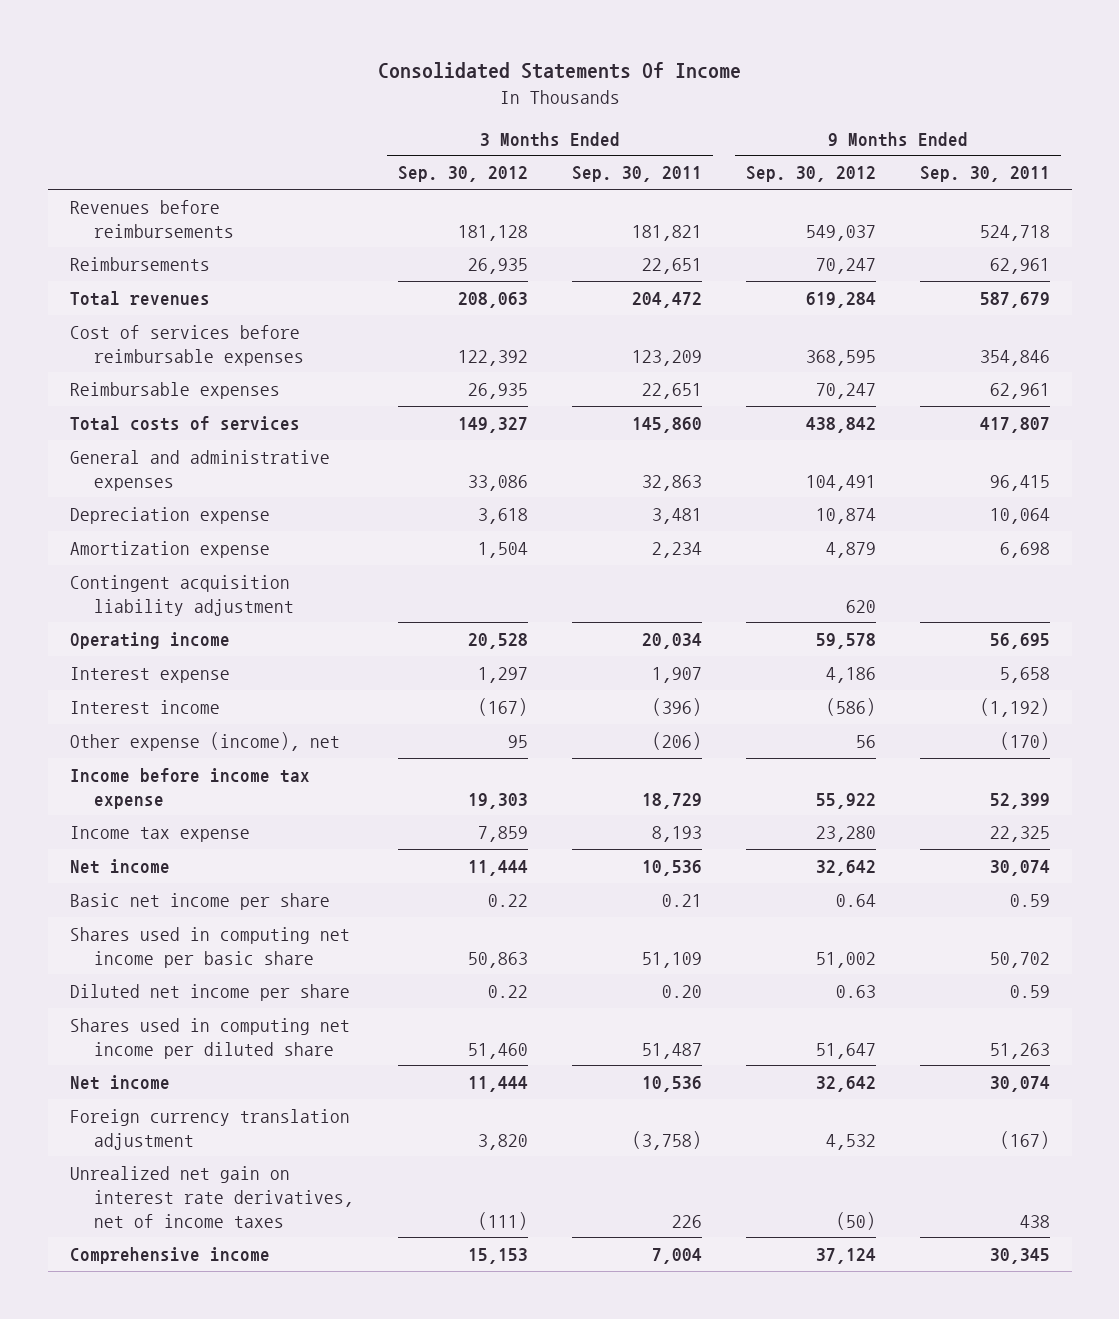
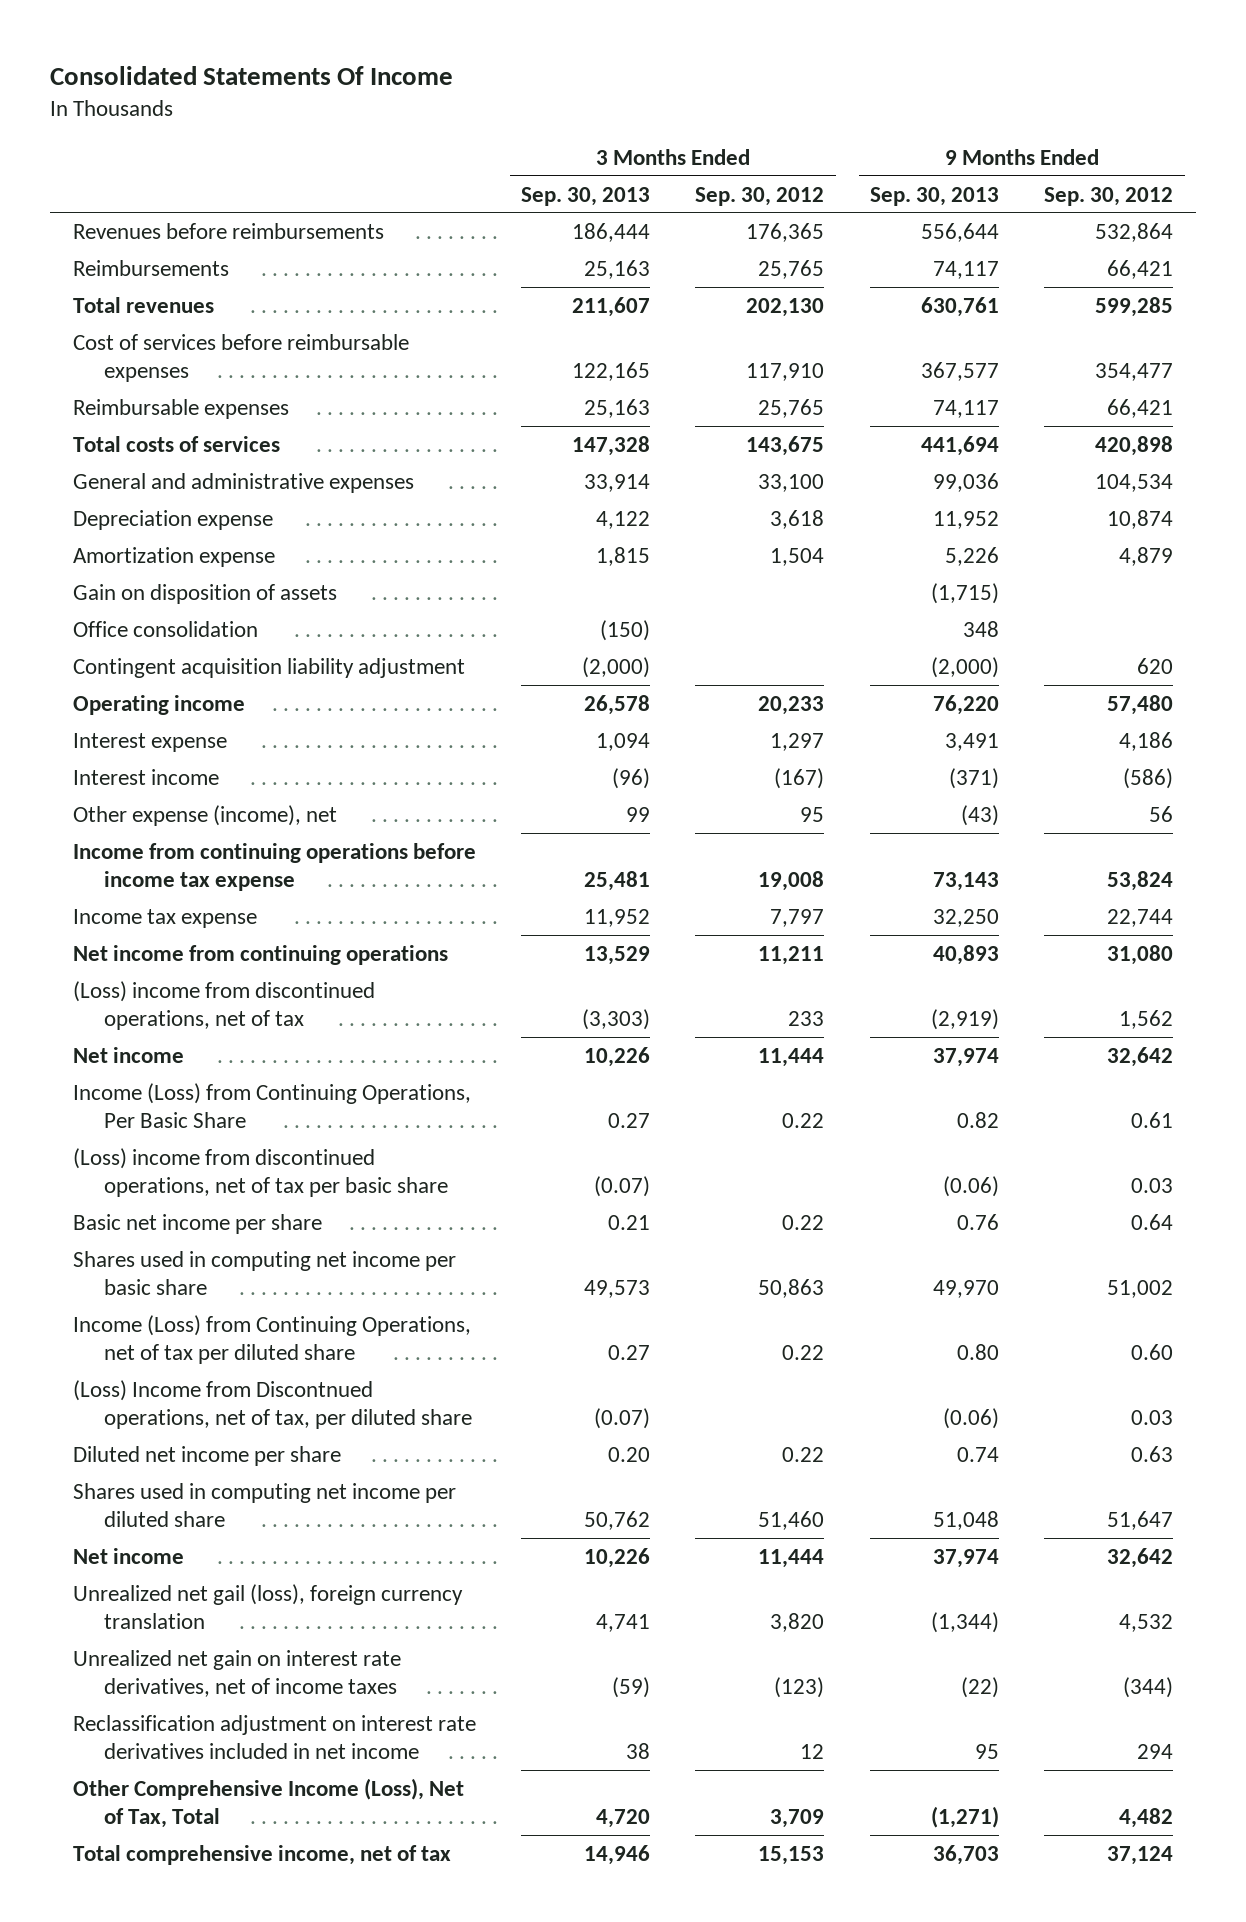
[571,166,702,183] Sep. 30, 2011 -> none
[919,166,1050,183] Sep. 30, 2011 -> none
none -> [520,186,650,206] Sep. 30, 2013
none -> [869,186,999,206] Sep. 30, 2013
[457,224,528,241] 181,128 -> [746,222,825,242] 176,365
[805,224,876,241] 549,037 -> [1095,222,1174,242] 532,864
[467,257,528,274] 26,935 -> [758,259,825,279] 25,765
[815,257,876,274] 70,247 -> [1107,259,1174,279] 66,421
[457,291,528,308] 208,063 -> [746,297,825,317] 202,130
[805,291,876,308] 619,284 -> [1095,296,1174,317] 599,285
[457,349,528,366] 122,392 -> [746,363,825,382] 117,910
[805,349,876,366] 368,595 -> [1095,363,1174,382] 354,477
[467,382,528,399] 26,935 -> [758,398,825,418] 25,765
[815,382,876,399] 70,247 -> [1107,398,1174,418] 66,421
[457,416,528,433] 149,327 -> [746,435,825,456] 143,675
[805,416,876,433] 438,842 -> [1095,435,1174,456] 420,898
[467,474,528,491] 33,086 -> [758,473,825,492] 33,100
[805,474,876,491] 104,491 -> [1095,473,1174,492] 104,534
none -> [72,583,337,604] Gain on disposition of assets
none -> [72,620,258,637] Office consolidation
[467,632,528,649] 20,528 -> [758,695,825,715] 20,233
[815,632,876,649] 59,578 -> [1107,694,1174,715] 57,480
[69,767,310,809] Income before income tax expense -> [72,842,476,892] Income from continuing operations before income tax expense
[467,792,528,809] 19,303 -> [758,871,825,892] 19,008
[815,792,876,809] 55,922 -> [1107,871,1174,892] 53,824
[477,825,528,842] 7,859 -> [770,908,825,927] 7,797
[815,825,876,842] 23,280 -> [1107,908,1174,927] 22,744
none -> [72,944,448,965] Net income from continuing operations
none -> [72,980,375,1031] (Loss) income from discontinued operations, net of tax
none -> [72,1082,471,1129] Income (Loss) from Continuing Operations, Per Basic Share
none -> [72,1147,449,1198] (Loss) income from discontinued operations, net of tax per basic share
none -> [72,1314,471,1365] Income (Loss) from Continuing Operations, net of tax per diluted share
none -> [72,1379,473,1430] (Loss) Income from Discontnued operations, net of tax, per diluted share
[69,1108,350,1150] Foreign currency translation adjustment -> [72,1583,463,1630] Unrealized net gail (loss), foreign currency translation
[477,1211,528,1230] (111) -> [774,1677,825,1699] (123)
[835,1211,876,1230] (50) -> [1123,1677,1174,1699] (344)
none -> [72,1714,476,1760] Reclassification adjustment on interest rate derivatives included in net income
none -> [72,1777,464,1829] Other Comprehensive Income (Loss), Net of Tax, Total
[69,1246,270,1264] Comprehensive income -> [72,1844,451,1865] Total comprehensive income, net of tax

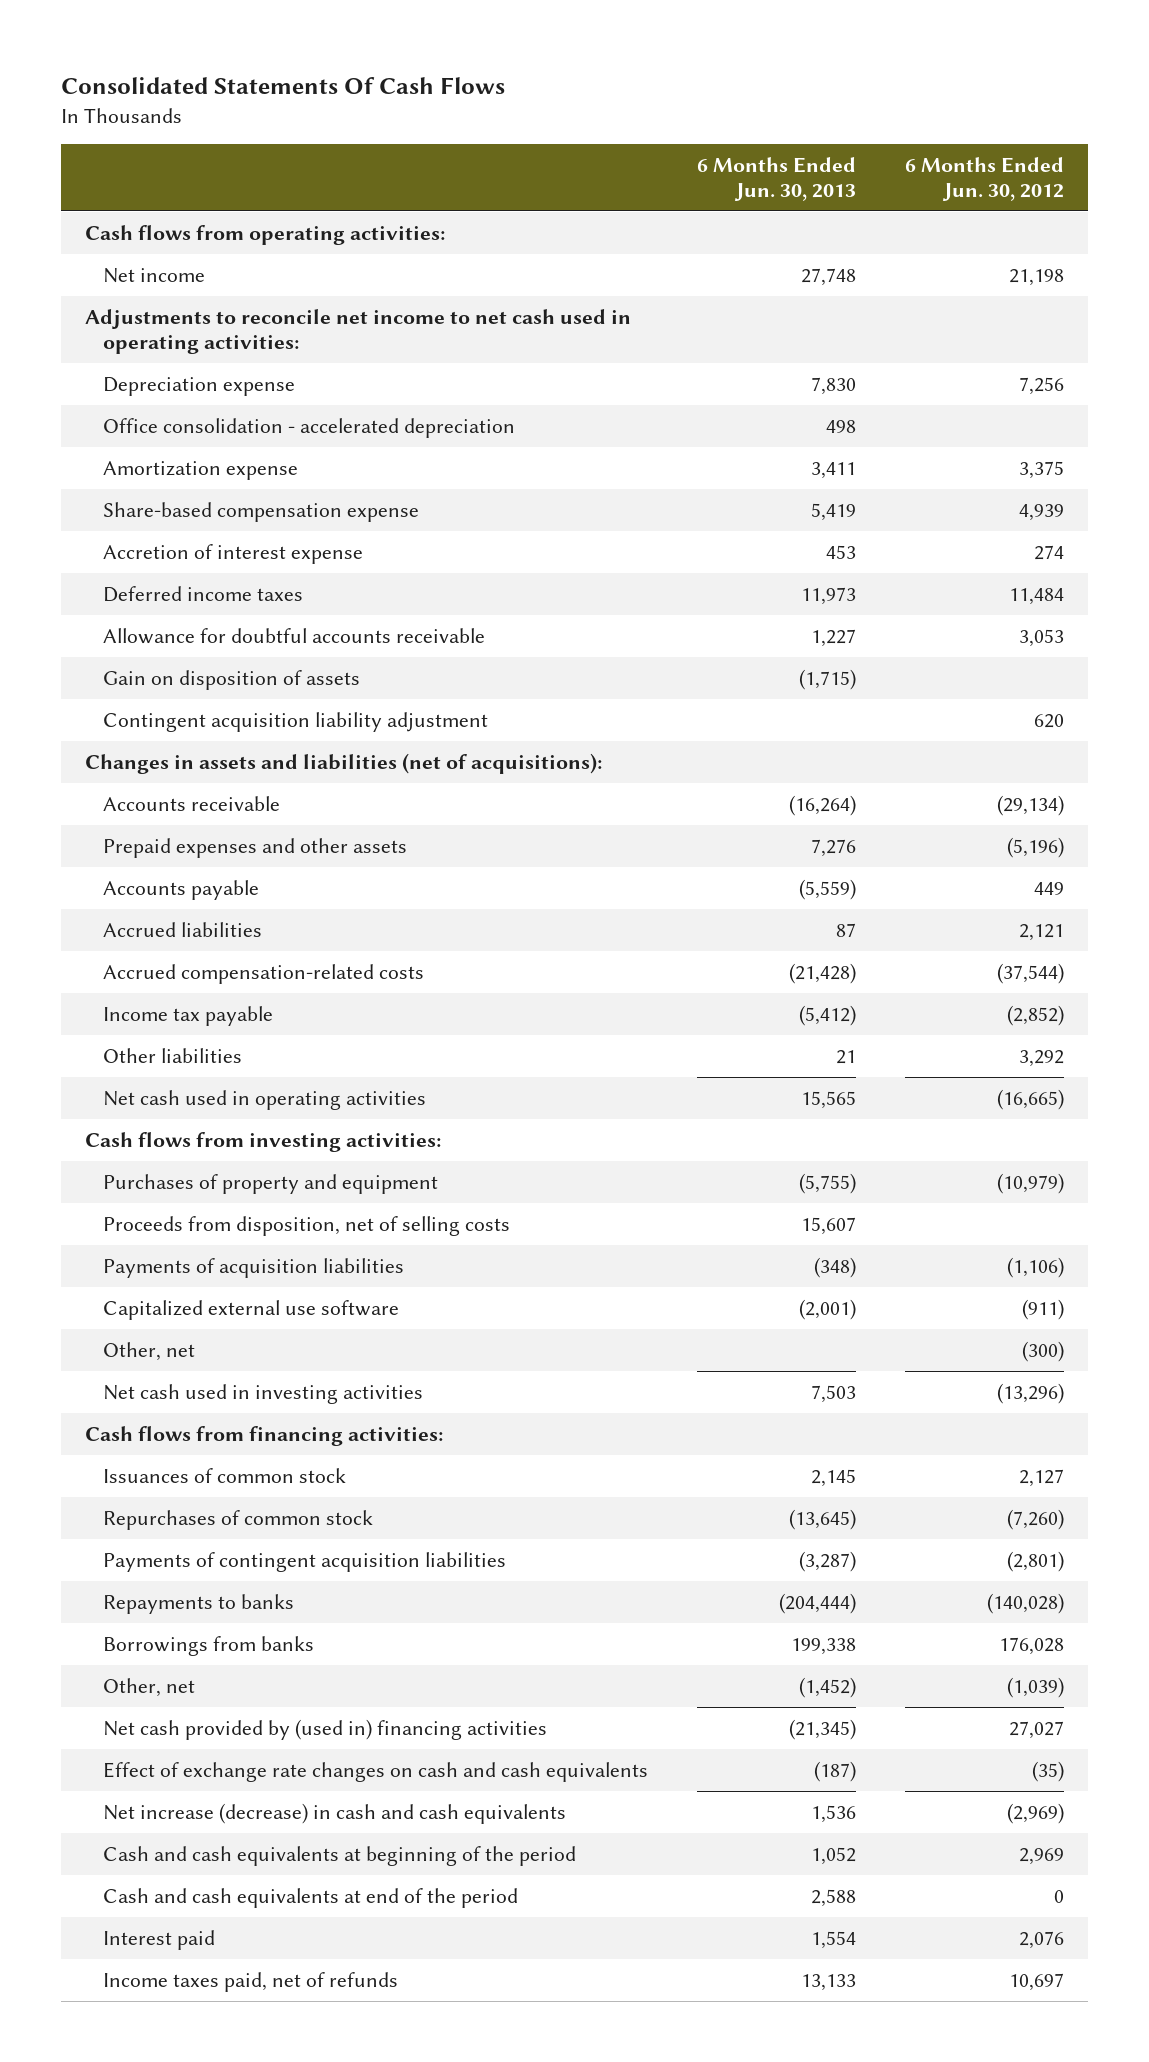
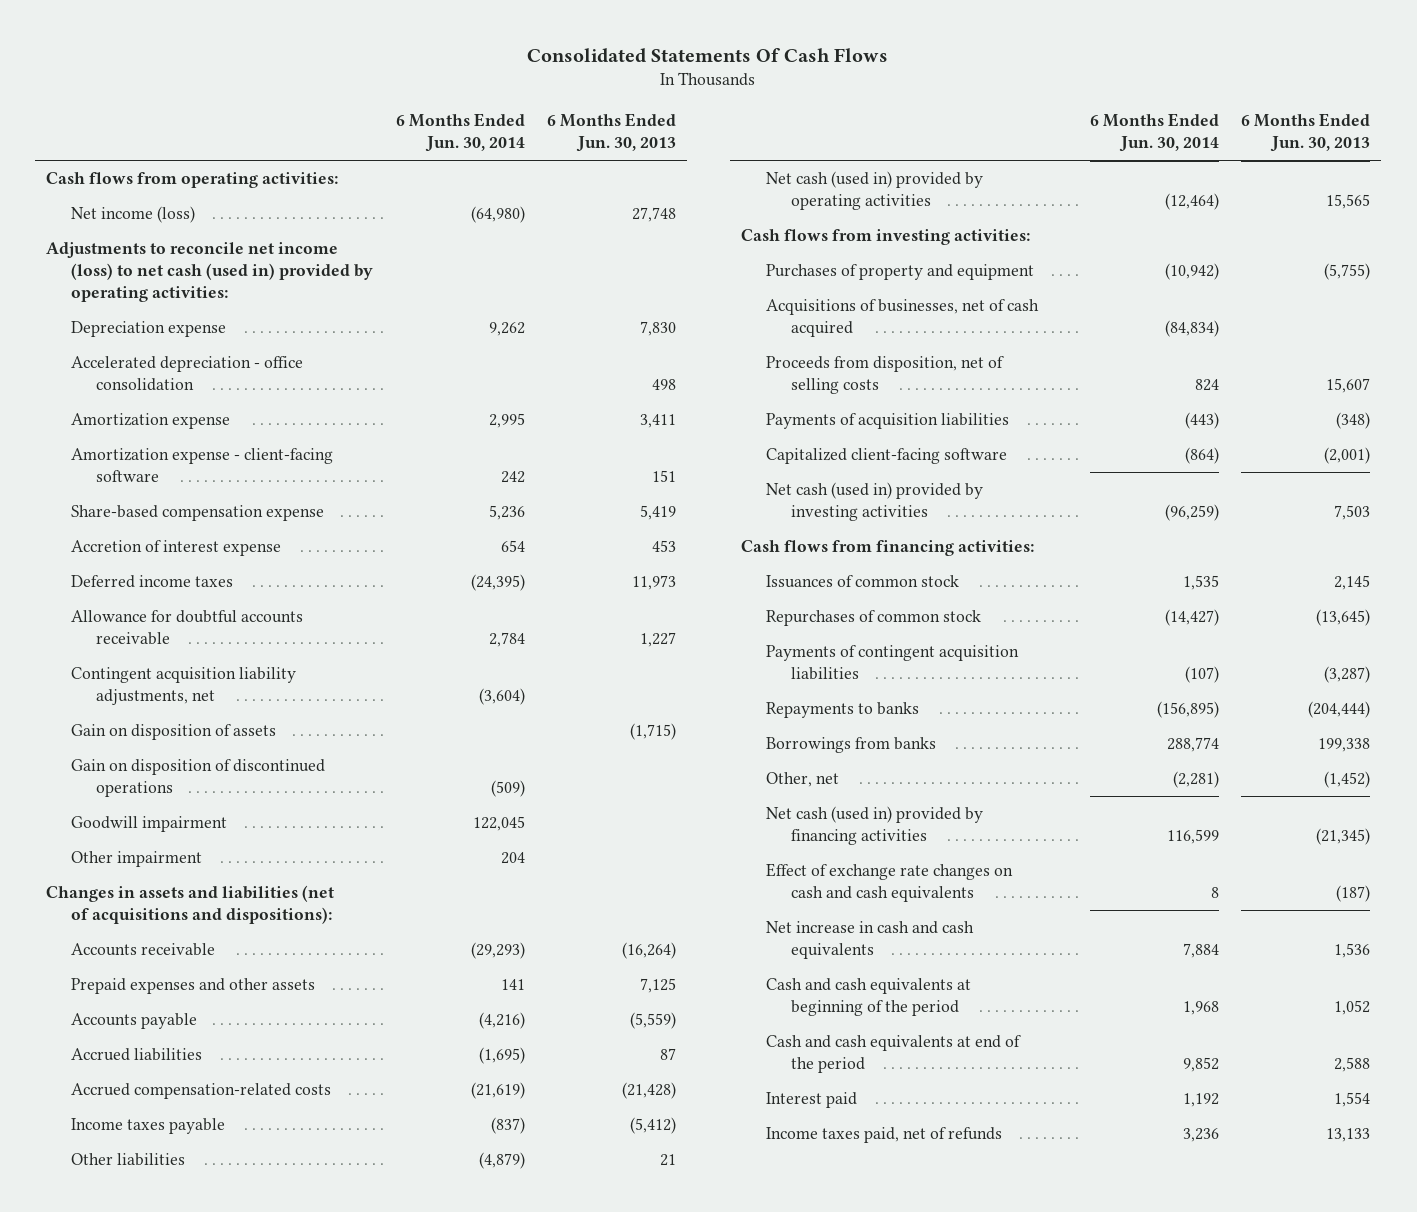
[904,156,1064,201] 6 Months Ended Jun. 30, 2012 -> none
none -> [395,112,525,152] 6 Months Ended Jun. 30, 2014
[103,267,206,283] Net income -> [71,206,196,224] Net income (loss)
[85,308,632,354] Adjustments to reconcile net income to net cash used in operating activities: -> [46,242,374,303] Adjustments to reconcile net income (loss) to net cash (used in) provided by operating activities:
[103,417,516,438] Office consolidation - accelerated depreciation -> [71,356,304,392] Accelerated depreciation - office consolidation
none -> [71,448,334,483] Amortization expense - client-facing software
none -> [71,667,297,706] Contingent acquisition liability adjustments, net
[103,711,489,732] Contingent acquisition liability adjustment -> none
none -> [71,759,326,798] Gain on disposition of discontinued operations
none -> [71,816,228,833] Goodwill impairment
none -> [71,851,203,868] Other impairment
[85,752,603,774] Changes in assets and liabilities (net of acquisitions): -> [46,885,335,925] Changes in assets and liabilities (net of acquisitions and dispositions):
[810,838,856,857] 7,276 -> [639,978,676,994] 7,125
[103,1005,274,1026] Income tax payable -> [71,1118,226,1135] Income taxes payable
[103,1089,427,1110] Net cash used in operating activities -> [765,171,983,211] Net cash (used in) provided by operating activities
none -> [765,299,1039,338] Acquisitions of businesses, net of cash acquired
[103,1341,196,1361] Other, net -> none
[103,1299,400,1320] Capitalized external use software -> [765,448,1007,465] Capitalized client-facing software
[103,1383,424,1404] Net cash used in investing activities -> [765,482,983,522] Net cash (used in) provided by investing activities
[103,1718,548,1740] Net cash provided by (used in) financing activities -> [765,806,983,846] Net cash (used in) provided by financing activities
[103,1802,567,1824] Net increase (decrease) in cash and cash equivalents -> [765,921,974,960] Net increase in cash and cash equivalents

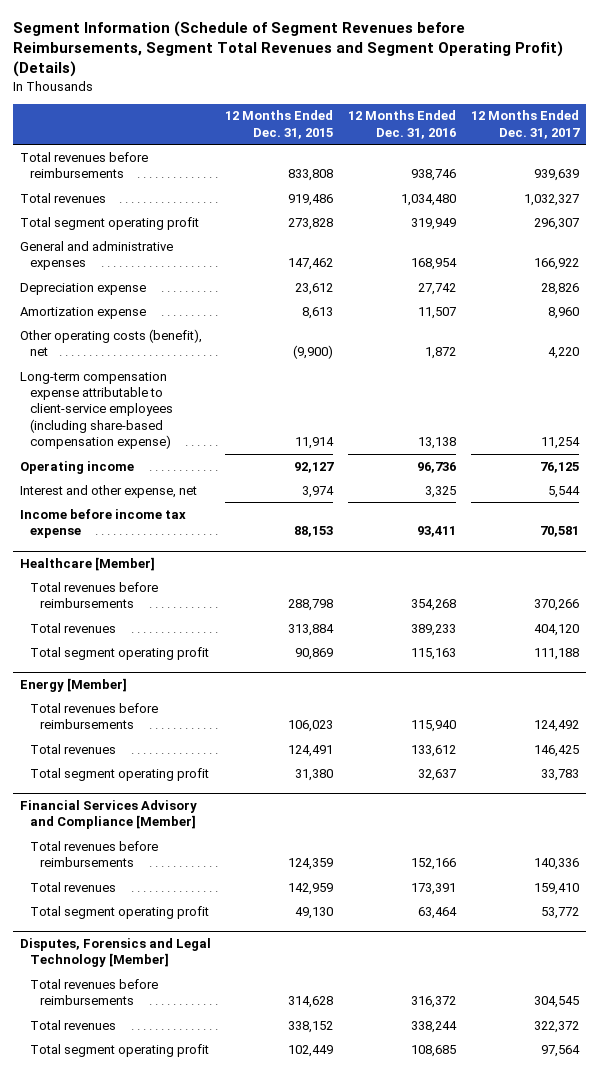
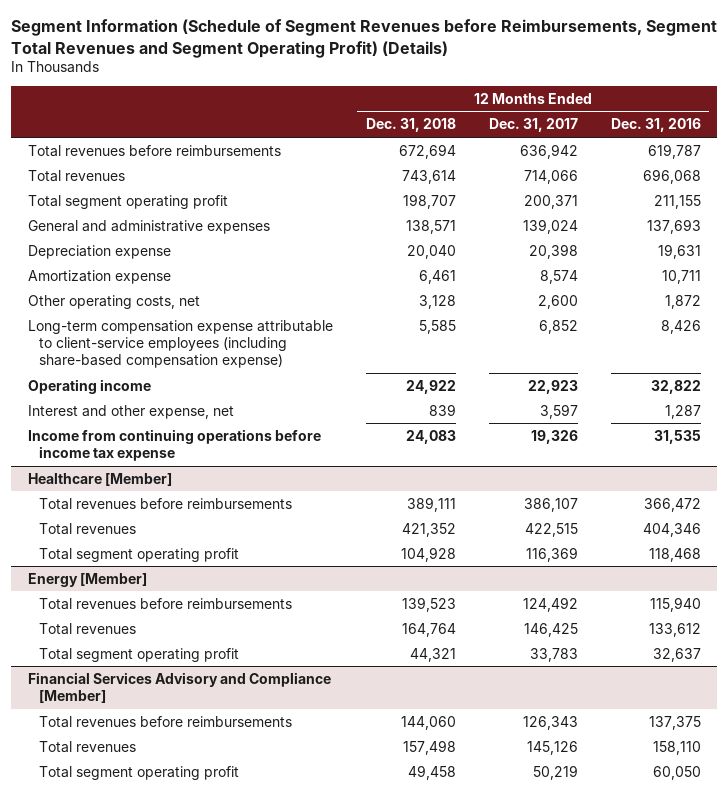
[225,110,334,139] 12 Months Ended Dec. 31, 2015 -> none
none -> [365,118,456,133] Dec. 31, 2018
[411,169,457,182] 938,746 -> [647,143,701,159] 619,787
[533,169,579,182] 939,639 -> [519,143,578,159] 636,942
[401,193,457,206] 1,034,480 -> [642,168,701,184] 696,068
[523,193,579,206] 1,032,327 -> [523,169,578,184] 714,066
[411,217,457,230] 319,949 -> [653,194,701,209] 211,155
[533,217,579,230] 296,307 -> [523,194,578,209] 200,371
[411,258,458,271] 168,954 -> [646,218,701,234] 137,693
[533,258,579,271] 166,922 -> [522,218,578,234] 139,024
[418,282,457,295] 27,742 -> [657,243,701,259] 19,631
[540,282,579,295] 28,826 -> [528,243,578,259] 20,398
[418,306,457,319] 11,507 -> [661,269,701,284] 10,711
[547,306,579,319] 8,960 -> [539,269,578,284] 8,574
[19,328,202,357] Other operating costs (benefit), net -> [27,294,200,309] Other operating costs, net
[547,347,579,360] 4,220 -> [537,294,578,309] 2,600
[418,437,457,450] 13,138 -> [660,319,701,334] 8,426
[540,437,580,450] 11,254 -> [538,319,578,334] 6,852
[417,461,457,473] 96,736 -> [650,379,701,394] 32,822
[539,461,579,473] 76,125 -> [527,379,578,394] 22,923
[425,485,457,498] 3,325 -> [664,404,701,419] 1,287
[547,485,580,498] 5,544 -> [539,403,578,419] 3,597
[19,508,186,539] Income before income tax expense -> [27,428,321,461] Income from continuing operations before income tax expense
[417,526,457,538] 93,411 -> [653,429,701,444] 31,535
[539,526,579,538] 70,581 -> [530,429,578,444] 19,326
[411,599,457,612] 354,268 -> [643,497,701,512] 366,472
[533,599,579,612] 370,266 -> [523,497,578,512] 386,107
[411,623,457,636] 389,233 -> [642,522,701,537] 404,346
[533,623,579,636] 404,120 -> [524,522,578,537] 422,515
[411,647,457,660] 115,163 -> [648,547,701,562] 118,468
[533,647,579,660] 111,188 -> [525,546,578,562] 116,369
[19,937,211,968] Disputes, Forensics and Legal Technology [Member] -> none
[30,978,159,1006] Total revenues before reimbursements -> none
[30,1019,117,1030] Total revenues -> none
[30,1043,210,1057] Total segment operating profit -> none
[411,858,457,871] 152,166 -> [648,715,701,730] 137,375
[533,858,579,871] 140,336 -> [522,715,578,730] 126,343
[411,882,457,895] 173,391 -> [652,740,701,755] 158,110
[533,882,579,895] 159,410 -> [526,740,578,755] 145,126
[418,906,458,919] 63,464 -> [652,765,701,780] 60,050
[540,906,579,919] 53,772 -> [532,764,578,780] 50,219

